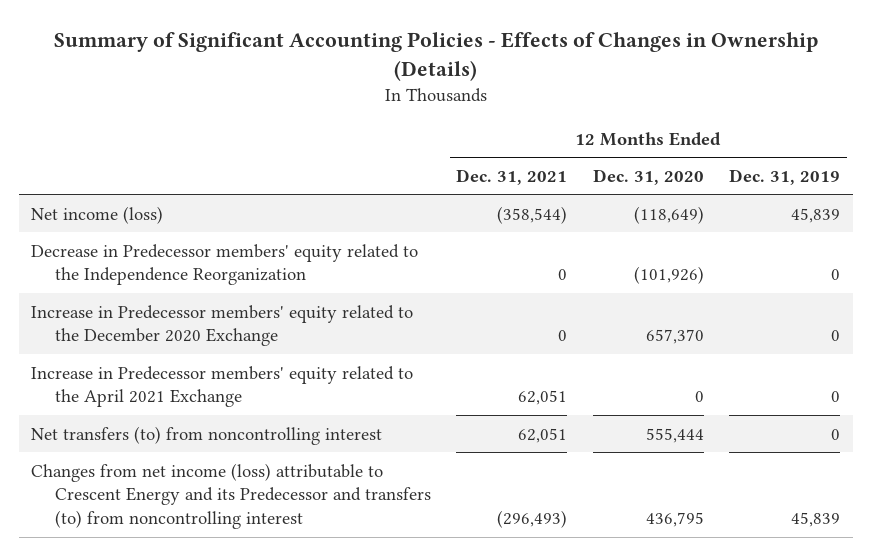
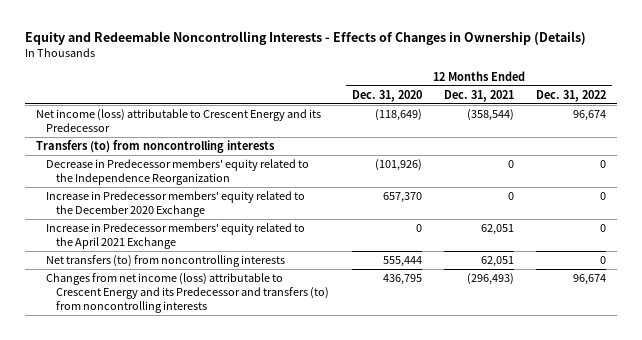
[53,32,818,82] Summary of Significant Accounting Policies - Effects of Changes in Ownership (Details) -> [24,30,586,45] Equity and Redeemable Noncontrolling Interests - Effects of Changes in Ownership (Details)
[729,168,841,185] Dec. 31, 2019 -> none
none -> [536,89,607,102] Dec. 31, 2022
[31,205,164,224] Net income (loss) -> [35,109,321,133] Net income (loss) attributable to Crescent Energy and its Predecessor
none -> [35,140,275,154] Transfers (to) from noncontrolling interests
[31,425,383,445] Net transfers (to) from noncontrolling interest -> [46,255,286,268] Net transfers (to) from noncontrolling interests
[31,462,431,530] Changes from net income (loss) attributable to Crescent Energy and its Predecessor and transfers (to) from noncontrolling interest -> [46,273,330,314] Changes from net income (loss) attributable to Crescent Energy and its Predecessor and transfers (to) from noncontrolling interests

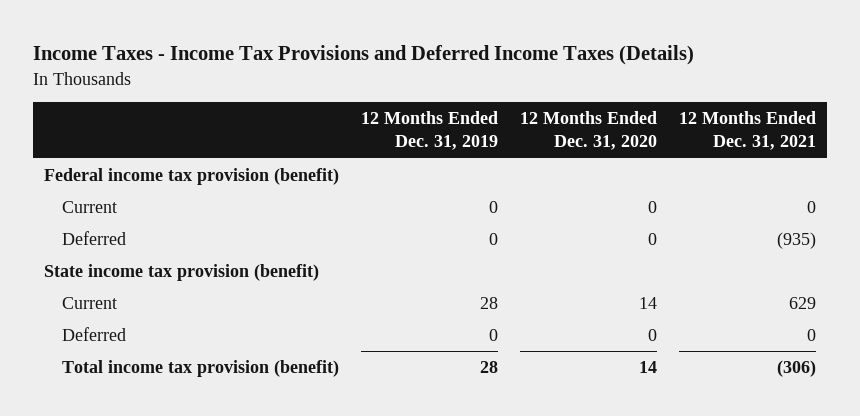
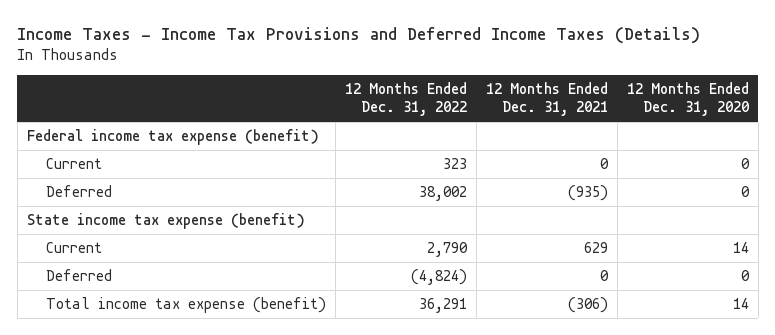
[360,111,498,151] 12 Months Ended Dec. 31, 2019 -> none
none -> [344,81,467,117] 12 Months Ended Dec. 31, 2022
[43,167,339,185] Federal income tax provision (benefit) -> [26,128,319,145] Federal income tax expense (benefit)
[43,263,319,281] State income tax provision (benefit) -> [26,212,305,229] State income tax expense (benefit)
[61,359,339,377] Total income tax provision (benefit) -> [45,296,326,313] Total income tax expense (benefit)

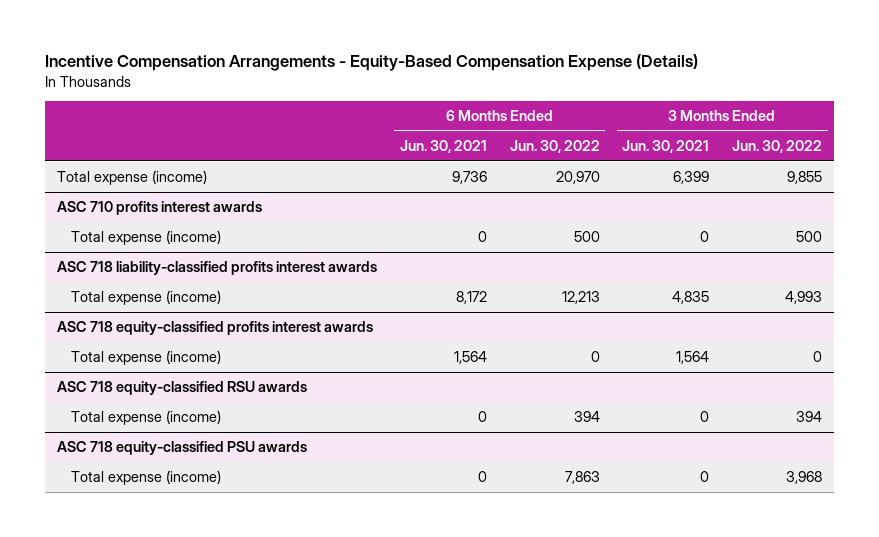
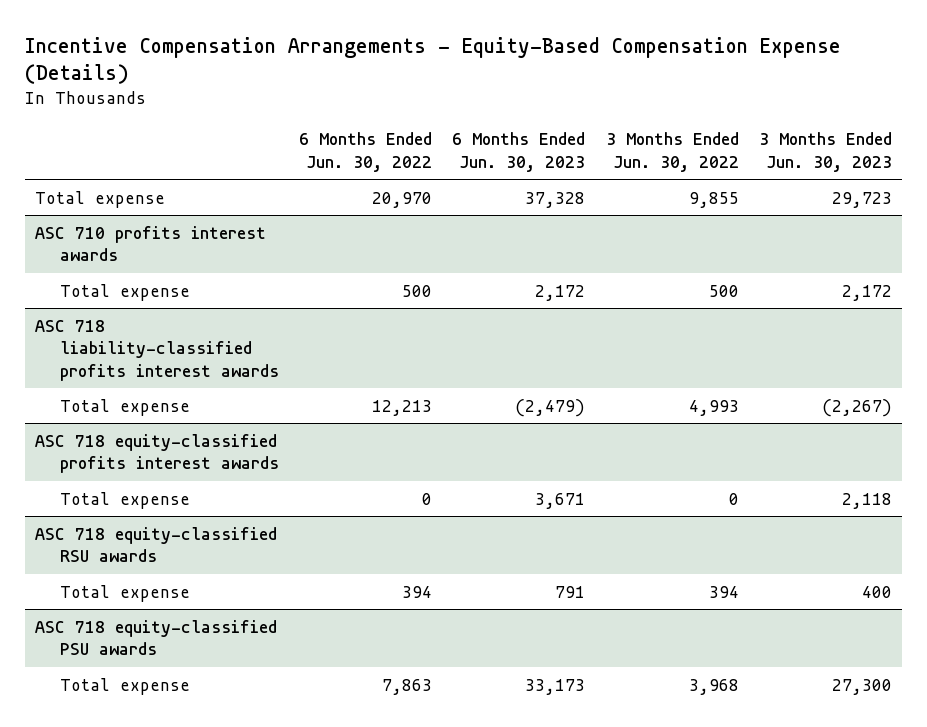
[399,140,487,154] Jun. 30, 2021 -> none
[622,140,710,154] Jun. 30, 2021 -> none
none -> [452,132,586,172] 6 Months Ended Jun. 30, 2023
none -> [758,132,892,172] 3 Months Ended Jun. 30, 2023
[56,170,207,186] Total expense (income) -> [35,190,166,208] Total expense
[71,230,222,246] Total expense (income) -> [59,283,190,301] Total expense
[71,290,222,306] Total expense (income) -> [59,398,190,416] Total expense
[71,350,222,366] Total expense (income) -> [59,491,190,509] Total expense
[71,410,222,426] Total expense (income) -> [59,584,190,602] Total expense
[71,470,222,486] Total expense (income) -> [59,677,190,695] Total expense

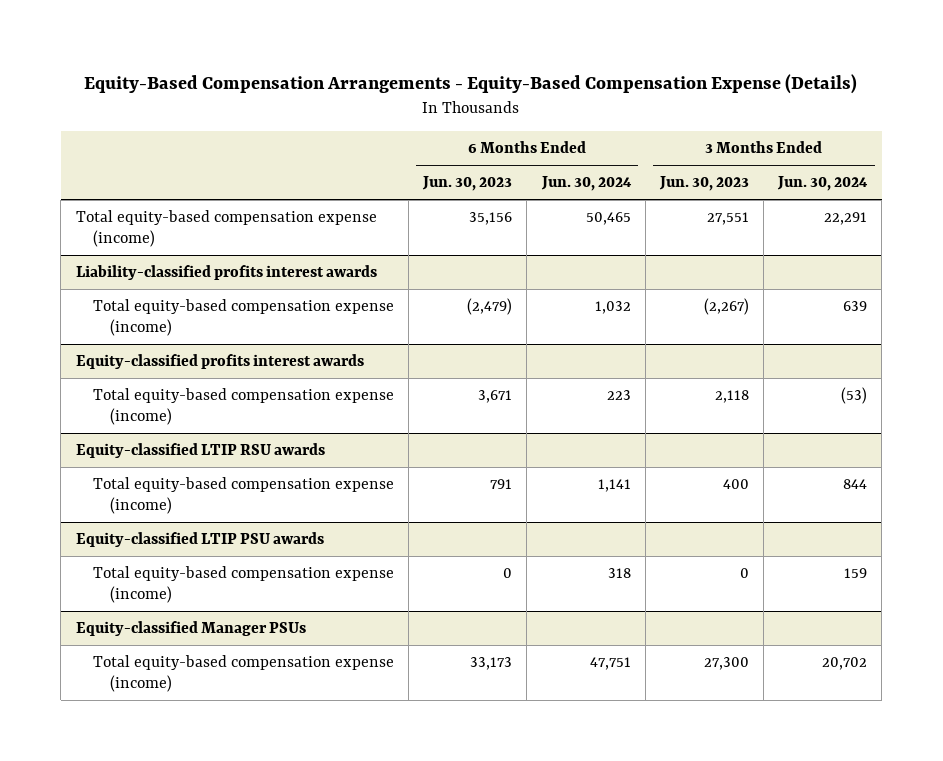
[25,36,842,84] Incentive Compensation Arrangements - Equity-Based Compensation Expense (Details) -> [84,73,858,94] Equity-Based Compensation Arrangements - Equity-Based Compensation Expense (Details)
[298,132,432,172] 6 Months Ended Jun. 30, 2022 -> none
[605,132,739,172] 3 Months Ended Jun. 30, 2022 -> none
none -> [540,176,632,192] Jun. 30, 2024
none -> [777,176,869,192] Jun. 30, 2024
[35,190,166,208] Total expense -> [75,210,377,248] Total equity-based compensation expense (income)
[525,191,586,208] 37,328 -> [469,212,513,226] 35,156
[831,191,892,208] 29,723 -> [706,212,749,226] 27,551
[35,225,267,262] ASC 710 profits interest awards -> [75,265,377,281] Liability-classified profits interest awards
[59,283,190,301] Total expense -> [92,299,394,337] Total equity-based compensation expense (income)
[535,284,586,301] 2,172 -> [467,298,513,316] (2,479)
[841,284,892,301] 2,172 -> [703,298,749,316] (2,267)
[35,319,279,381] ASC 718 liability-classified profits interest awards -> [75,354,364,370] Equity-classified profits interest awards
[59,398,190,416] Total expense -> [92,388,394,426] Total equity-based compensation expense (income)
[515,398,586,417] (2,479) -> [478,390,513,404] 3,671
[821,398,892,417] (2,267) -> [714,390,749,404] 2,118
[35,433,279,474] ASC 718 equity-classified profits interest awards -> [75,443,325,459] Equity-classified LTIP RSU awards
[59,491,190,509] Total expense -> [92,477,394,515] Total equity-based compensation expense (income)
[535,492,586,509] 3,671 -> [490,479,513,490] 791
[841,492,892,509] 2,118 -> [722,479,749,490] 400
[35,526,278,563] ASC 718 equity-classified RSU awards -> [75,532,324,548] Equity-classified LTIP PSU awards
[59,584,190,602] Total expense -> [92,566,394,604] Total equity-based compensation expense (income)
[555,585,586,598] 791 -> [503,568,513,579] 0
[861,585,892,598] 400 -> [739,568,749,579] 0
[35,619,278,656] ASC 718 equity-classified PSU awards -> [75,621,306,637] Equity-classified Manager PSUs
[59,677,190,695] Total expense -> [92,655,394,693] Total equity-based compensation expense (income)

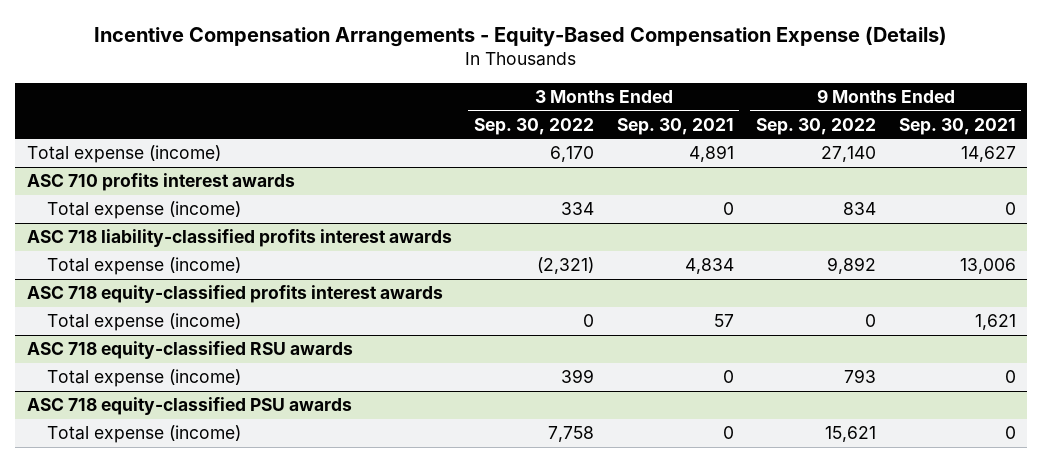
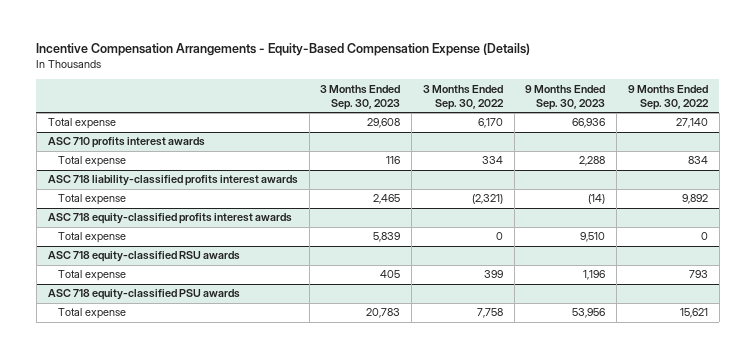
[616,117,734,135] Sep. 30, 2021 -> none
[898,117,1016,135] Sep. 30, 2021 -> none
none -> [320,84,401,110] 3 Months Ended Sep. 30, 2023
none -> [525,84,606,110] 9 Months Ended Sep. 30, 2023
[26,145,221,164] Total expense (income) -> [47,118,116,130] Total expense
[46,201,241,220] Total expense (income) -> [57,156,126,168] Total expense
[46,257,241,276] Total expense (income) -> [57,194,126,206] Total expense
[46,313,241,332] Total expense (income) -> [57,232,126,244] Total expense
[46,369,241,388] Total expense (income) -> [57,270,126,282] Total expense
[46,425,241,444] Total expense (income) -> [57,308,126,320] Total expense

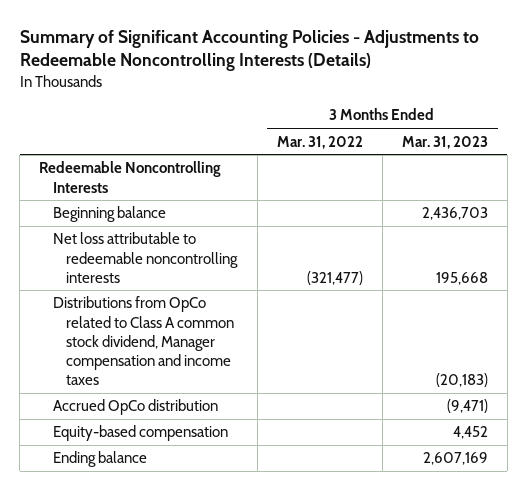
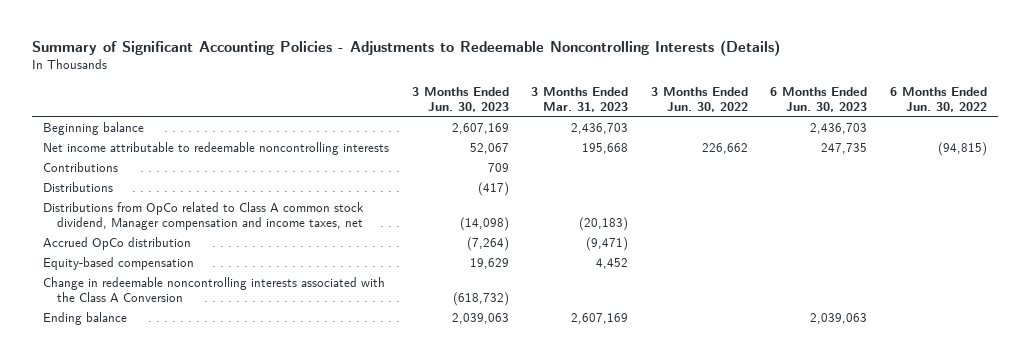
[276,135,363,149] Mar. 31, 2022 -> none
none -> [411,87,509,113] 3 Months Ended Jun. 30, 2023
none -> [650,87,748,113] 3 Months Ended Jun. 30, 2022
none -> [770,87,868,113] 6 Months Ended Jun. 30, 2023
none -> [889,87,987,113] 6 Months Ended Jun. 30, 2022
[39,161,222,193] Redeemable Noncontrolling Interests -> none
[52,232,239,283] Net loss attributable to redeemable noncontrolling interests -> [43,142,390,156] Net income attributable to redeemable noncontrolling interests
none -> [43,162,119,173] Contributions
none -> [43,182,114,193] Distributions
[52,296,235,385] Distributions from OpCo related to Class A common stock dividend, Manager compensation and income taxes -> [43,202,365,231] Distributions from OpCo related to Class A common stock dividend, Manager compensation and income taxes, net
none -> [43,277,386,303] Change in redeemable noncontrolling interests associated with the Class A Conversion

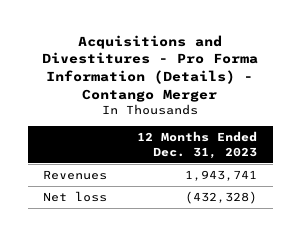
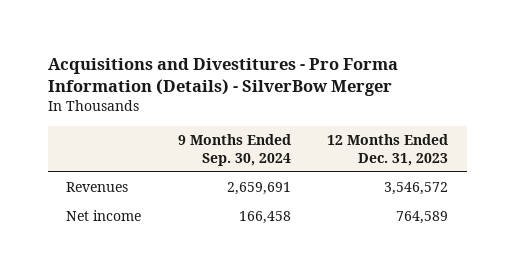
[42,34,259,102] Acquisitions and Divestitures - Pro Forma Information (Details) - Contango Merger -> [48,58,399,97] Acquisitions and Divestitures - Pro Forma Information (Details) - SilverBow Merger
none -> [177,134,291,166] 9 Months Ended Sep. 30, 2024
[185,170,258,182] 1,943,741 -> [384,182,449,196] 3,546,572
[42,191,107,203] Net loss -> [66,210,142,222] Net income
[185,191,258,205] (432,328) -> [396,211,449,225] 764,589

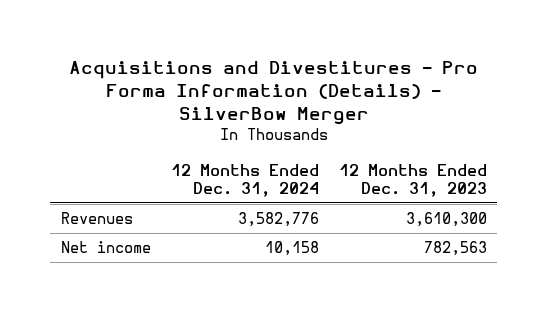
[177,134,291,166] 9 Months Ended Sep. 30, 2024 -> none
none -> [170,163,319,197] 12 Months Ended Dec. 31, 2024
[384,182,449,196] 3,546,572 -> [406,212,488,228] 3,610,300
[396,211,449,225] 764,589 -> [424,241,488,257] 782,563

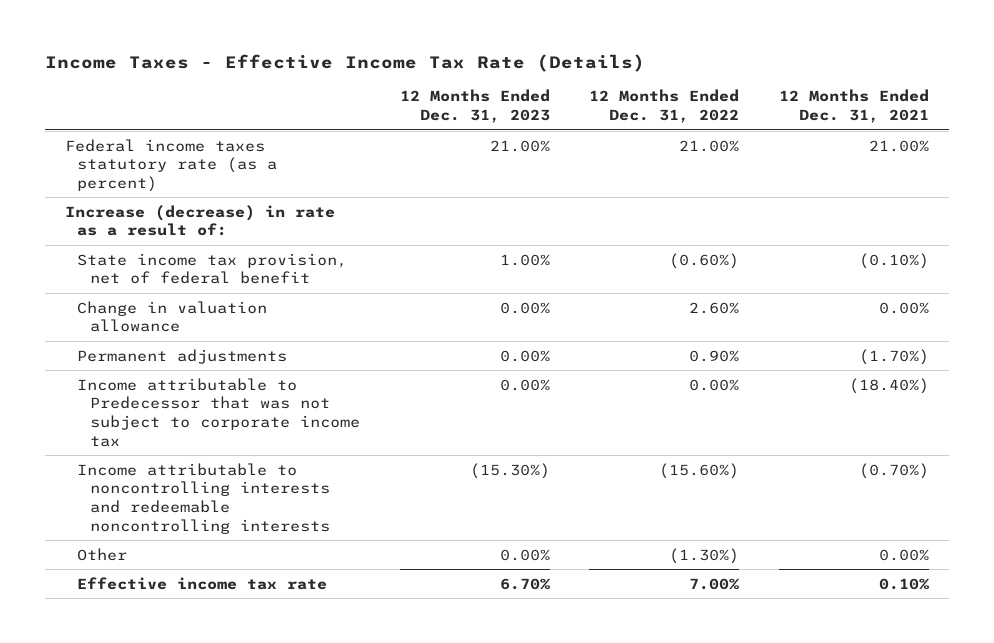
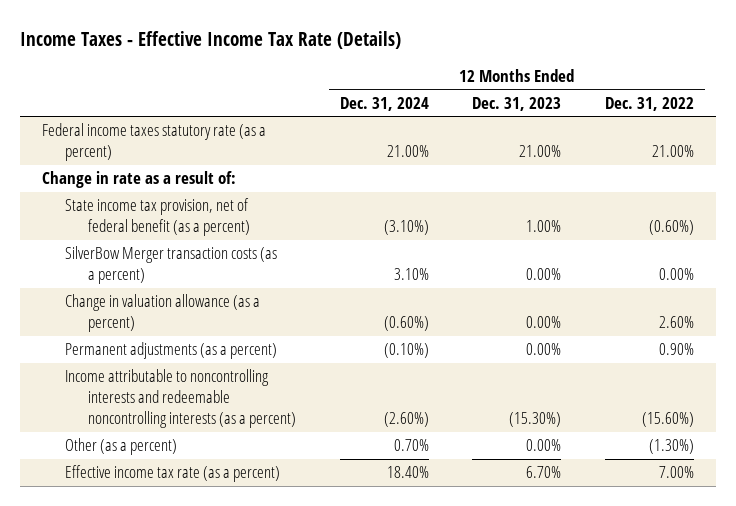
[778,89,929,124] 12 Months Ended Dec. 31, 2021 -> none
none -> [339,96,429,111] Dec. 31, 2024
[77,377,360,447] Income attributable to Predecessor that was not subject to corporate income tax -> none
[64,204,335,237] Increase (decrease) in rate as a result of: -> [41,171,236,189] Change in rate as a result of:
[77,252,348,285] State income tax provision, net of federal benefit -> [64,198,250,237] State income tax provision, net of federal benefit (as a percent)
none -> [64,246,277,285] SilverBow Merger transaction costs (as a percent)
[77,300,268,333] Change in valuation allowance -> [64,294,260,333] Change in valuation allowance (as a percent)
[77,348,288,364] Permanent adjustments -> [64,342,277,360] Permanent adjustments (as a percent)
[77,462,330,534] Income attributable to noncontrolling interests and redeemable noncontrolling interests -> [64,369,296,429] Income attributable to noncontrolling interests and redeemable noncontrolling interests (as a percent)
[77,547,128,561] Other -> [64,438,177,456] Other (as a percent)
[77,576,328,590] Effective income tax rate -> [64,465,280,483] Effective income tax rate (as a percent)

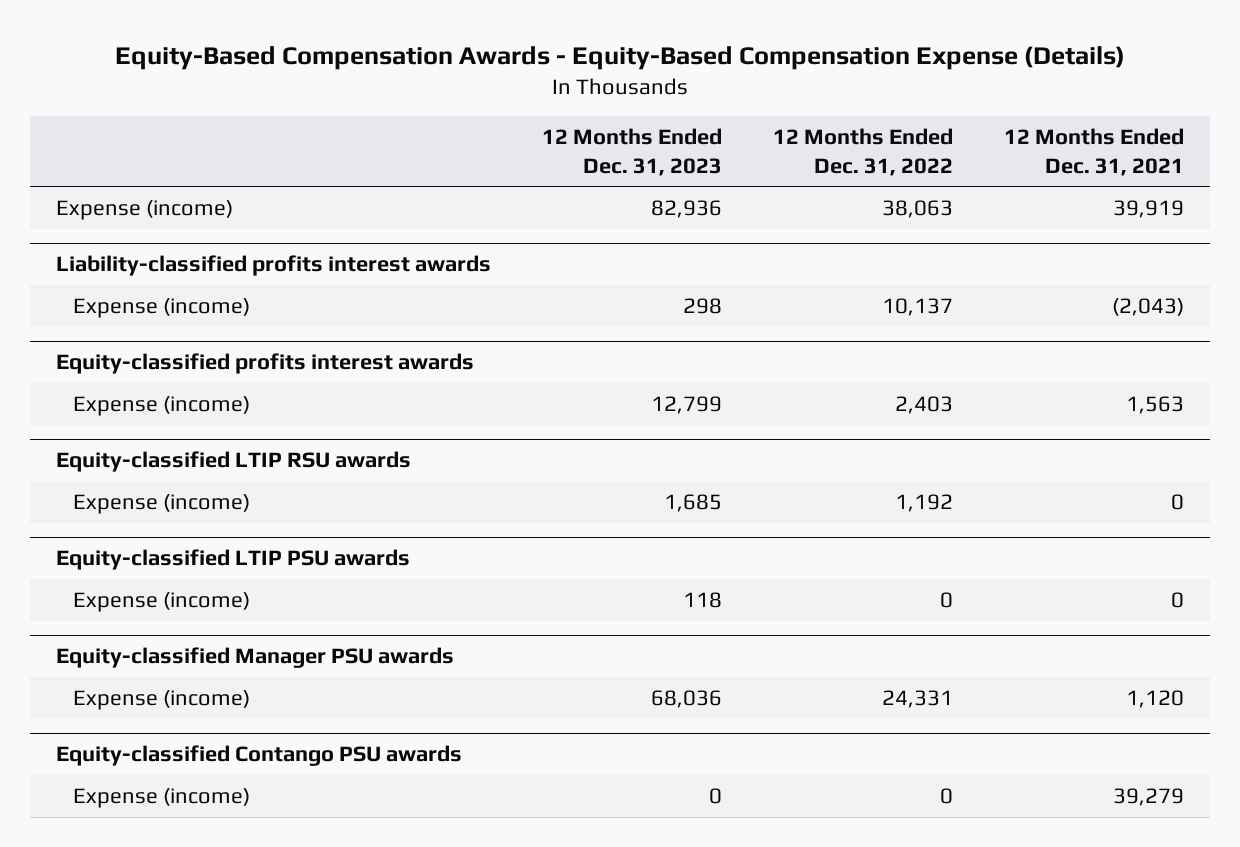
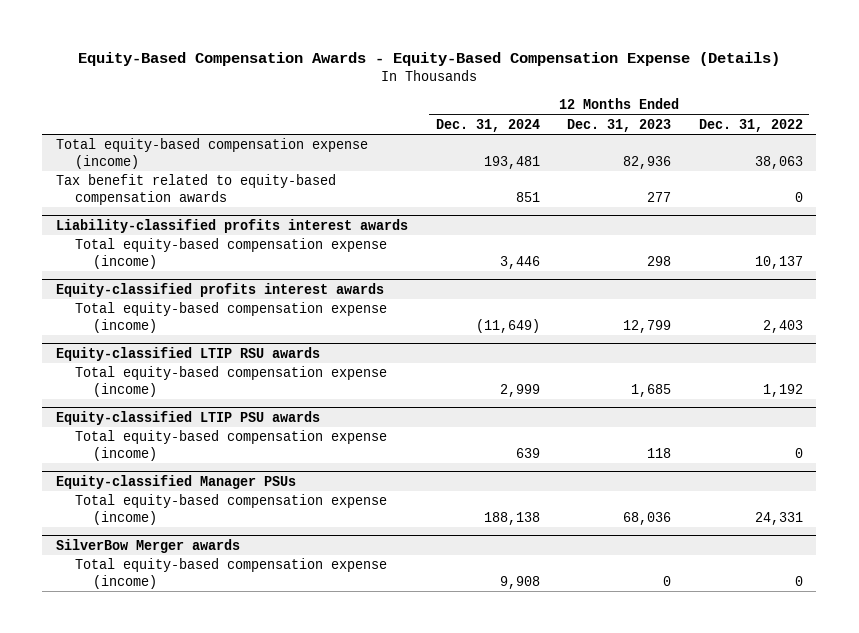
[1003,128,1184,176] 12 Months Ended Dec. 31, 2021 -> none
none -> [435,118,540,132] Dec. 31, 2024
[55,200,233,221] Expense (income) -> [56,138,369,169] Total equity-based compensation expense (income)
none -> [56,174,337,205] Tax benefit related to equity-based compensation awards
[72,298,250,319] Expense (income) -> [74,238,387,269] Total equity-based compensation expense (income)
[72,396,250,417] Expense (income) -> [74,302,387,333] Total equity-based compensation expense (income)
[72,494,250,515] Expense (income) -> [74,366,387,397] Total equity-based compensation expense (income)
[72,592,250,613] Expense (income) -> [74,430,387,461] Total equity-based compensation expense (income)
[55,647,454,669] Equity-classified Manager PSU awards -> [56,474,297,489] Equity-classified Manager PSUs
[72,690,250,711] Expense (income) -> [74,494,387,525] Total equity-based compensation expense (income)
[55,745,462,767] Equity-classified Contango PSU awards -> [56,538,241,553] SilverBow Merger awards
[72,788,250,809] Expense (income) -> [74,558,387,589] Total equity-based compensation expense (income)

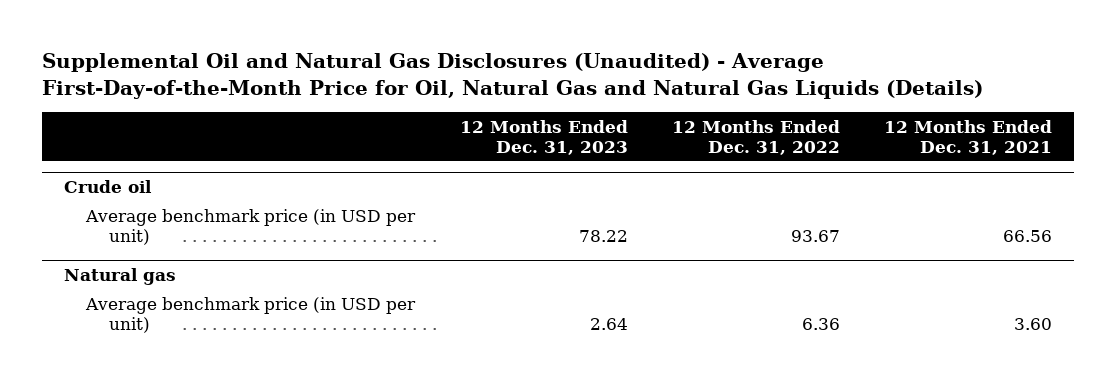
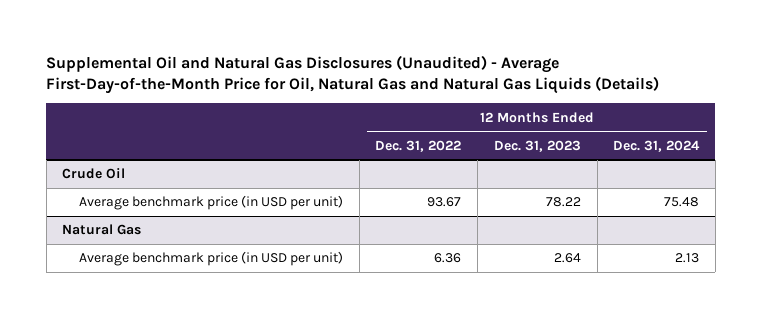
[883,119,1052,155] 12 Months Ended Dec. 31, 2021 -> none
none -> [613,139,701,152] Dec. 31, 2024
[63,179,152,193] Crude oil -> [62,168,126,180] Crude Oil
[63,267,176,285] Natural gas -> [62,224,142,236] Natural Gas

